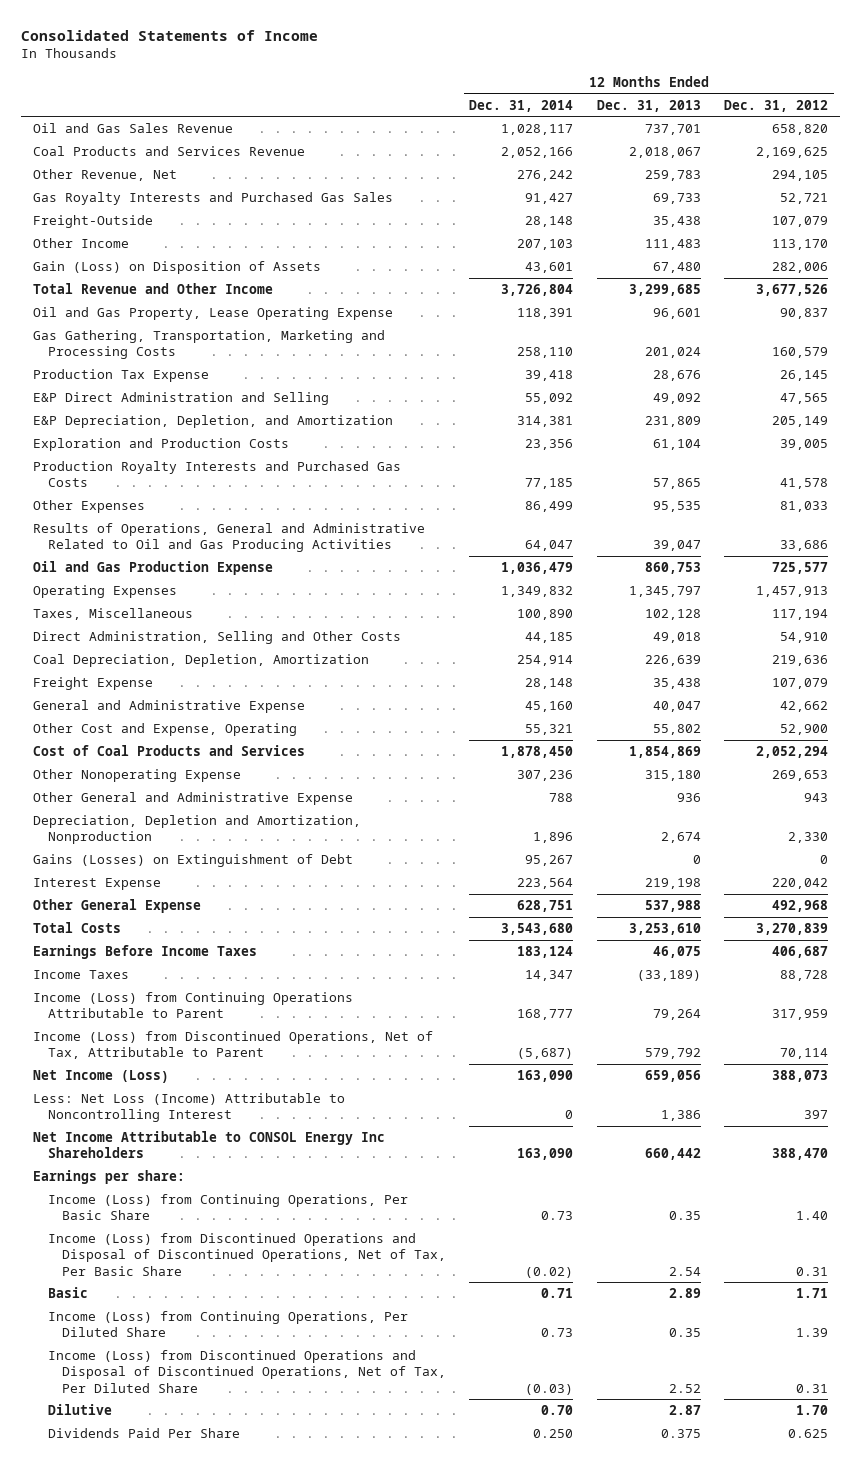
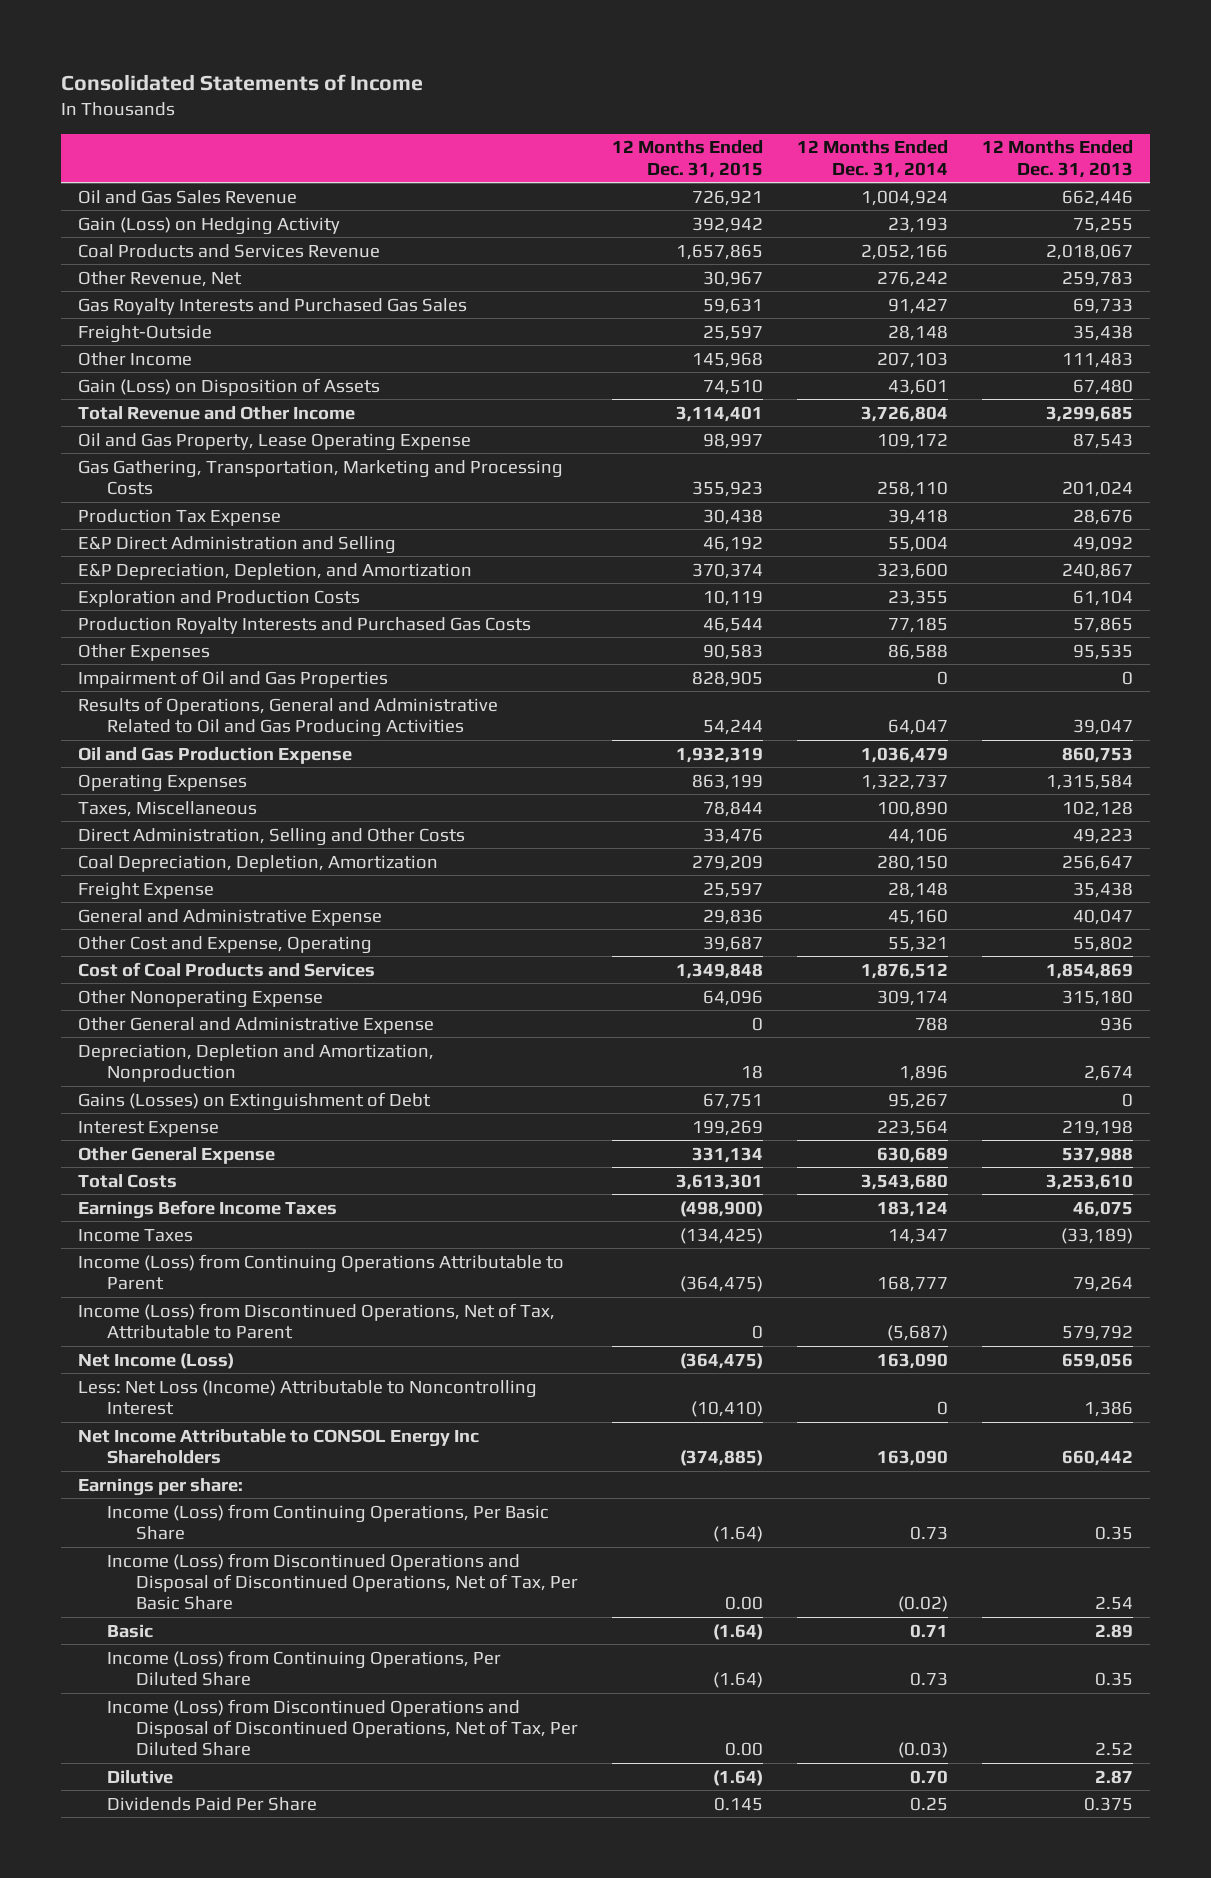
[724,99,829,112] Dec. 31, 2012 -> none
none -> [611,140,763,178] 12 Months Ended Dec. 31, 2015
[501,123,574,135] 1,028,117 -> [861,189,949,206] 1,004,924
[644,123,701,135] 737,701 -> [1062,189,1134,206] 662,446
none -> [78,216,341,235] Gain (Loss) on Hedging Activity
[517,307,574,319] 118,391 -> [877,432,949,449] 109,172
[652,307,701,319] 96,601 -> [1073,432,1134,449] 87,543
[525,392,574,404] 55,092 -> [888,535,949,552] 55,004
[517,415,574,427] 314,381 -> [877,562,949,579] 323,600
[644,415,701,427] 231,809 -> [1062,562,1134,579] 240,867
[525,438,574,450] 23,356 -> [888,589,949,606] 23,355
[525,500,574,512] 86,499 -> [888,643,949,660] 86,588
none -> [78,669,389,688] Impairment of Oil and Gas Properties
[501,585,574,597] 1,349,832 -> [861,773,949,790] 1,322,737
[628,585,701,597] 1,345,797 -> [1046,773,1134,790] 1,315,584
[525,631,574,643] 44,185 -> [888,827,949,844] 44,106
[652,631,701,643] 49,018 -> [1073,827,1134,844] 49,223
[517,654,574,666] 254,914 -> [877,854,949,871] 280,150
[644,654,701,666] 226,639 -> [1062,854,1134,871] 256,647
[501,745,574,758] 1,878,450 -> [861,962,949,979] 1,876,512
[517,769,574,781] 307,236 -> [877,989,949,1006] 309,174
[517,899,574,912] 628,751 -> [877,1146,949,1163] 630,689
[533,1428,574,1438] 0.250 -> [910,1796,949,1811] 0.25

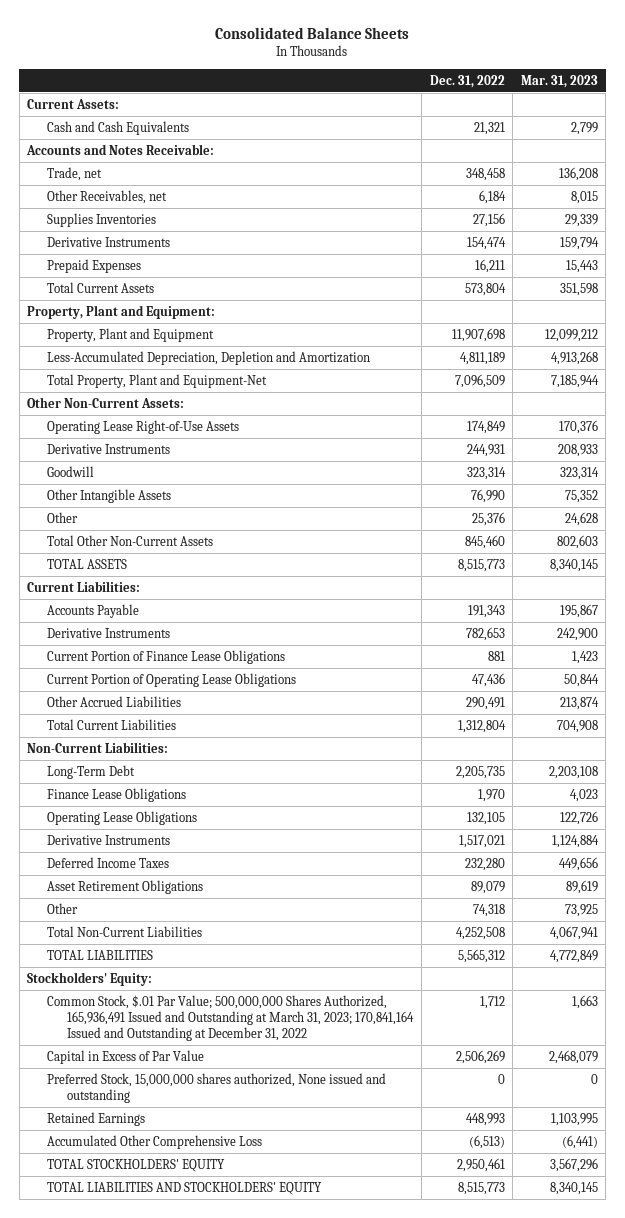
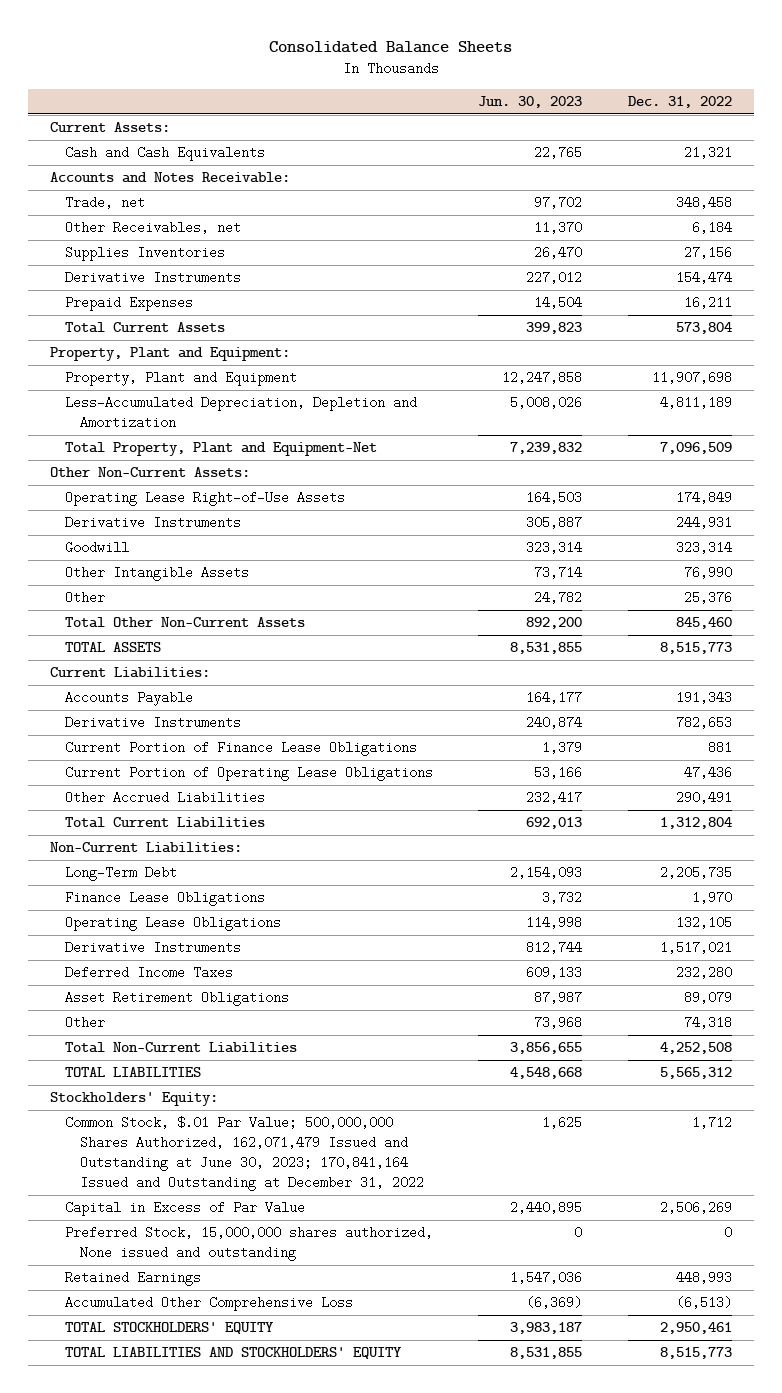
[520,74,598,88] Mar. 31, 2023 -> none
none -> [478,95,583,108] Jun. 30, 2023
[47,994,415,1042] Common Stock, $.01 Par Value; 500,000,000 Shares Authorized, 165,936,491 Issued and Outstanding at March 31, 2023; 170,841,164 Issued and Outstanding at December 31, 2022 -> [65,1116,424,1192] Common Stock, $.01 Par Value; 500,000,000 Shares Authorized, 162,071,479 Issued and Outstanding at June 30, 2023; 170,841,164 Issued and Outstanding at December 31, 2022

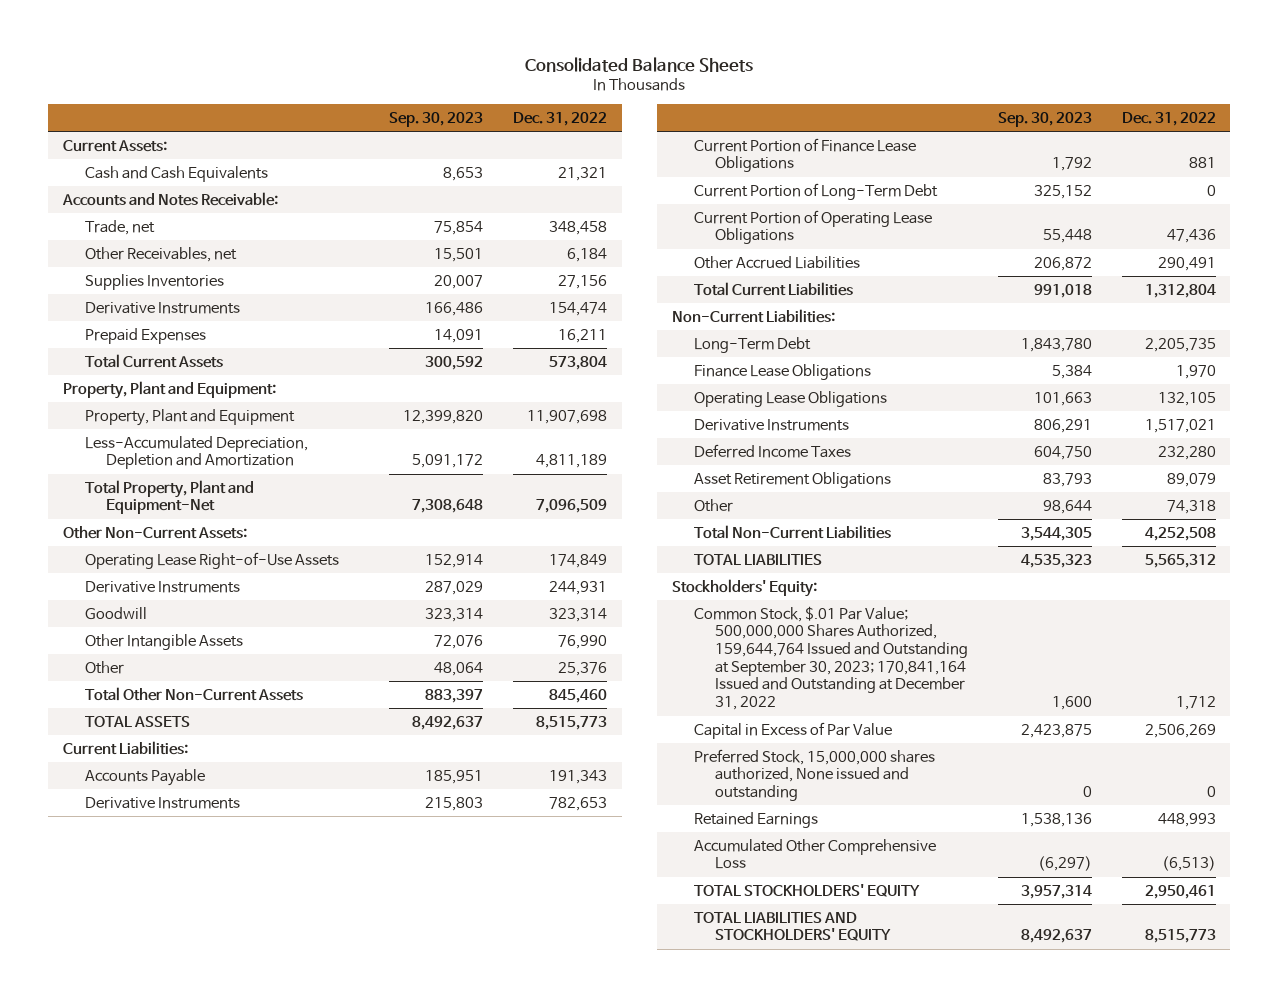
[478,95,583,108] Jun. 30, 2023 -> none
none -> [388,111,483,127] Sep. 30, 2023
none -> [693,182,938,200] Current Portion of Long-Term Debt
[65,1116,424,1192] Common Stock, $.01 Par Value; 500,000,000 Shares Authorized, 162,071,479 Issued and Outstanding at June 30, 2023; 170,841,164 Issued and Outstanding at December 31, 2022 -> [693,605,968,711] Common Stock, $.01 Par Value; 500,000,000 Shares Authorized, 159,644,764 Issued and Outstanding at September 30, 2023; 170,841,164 Issued and Outstanding at December 31, 2022

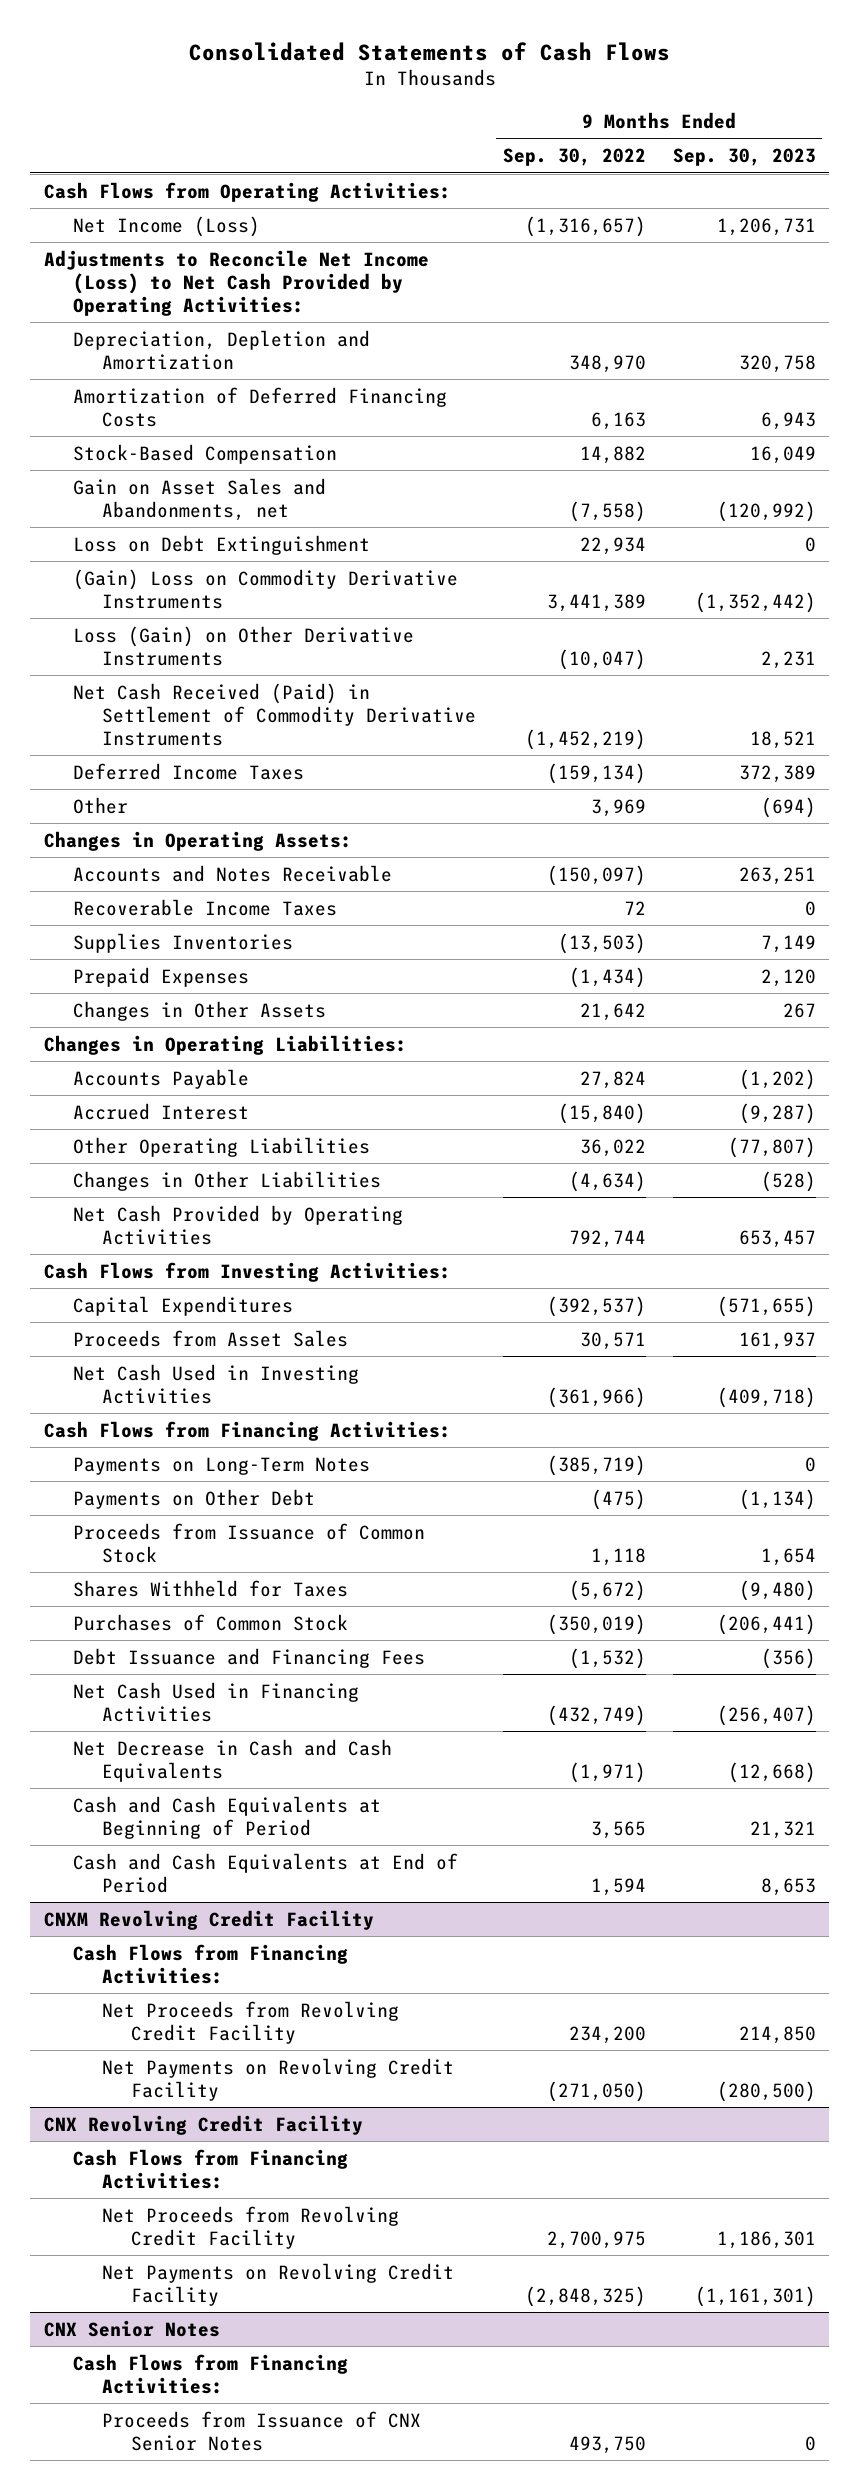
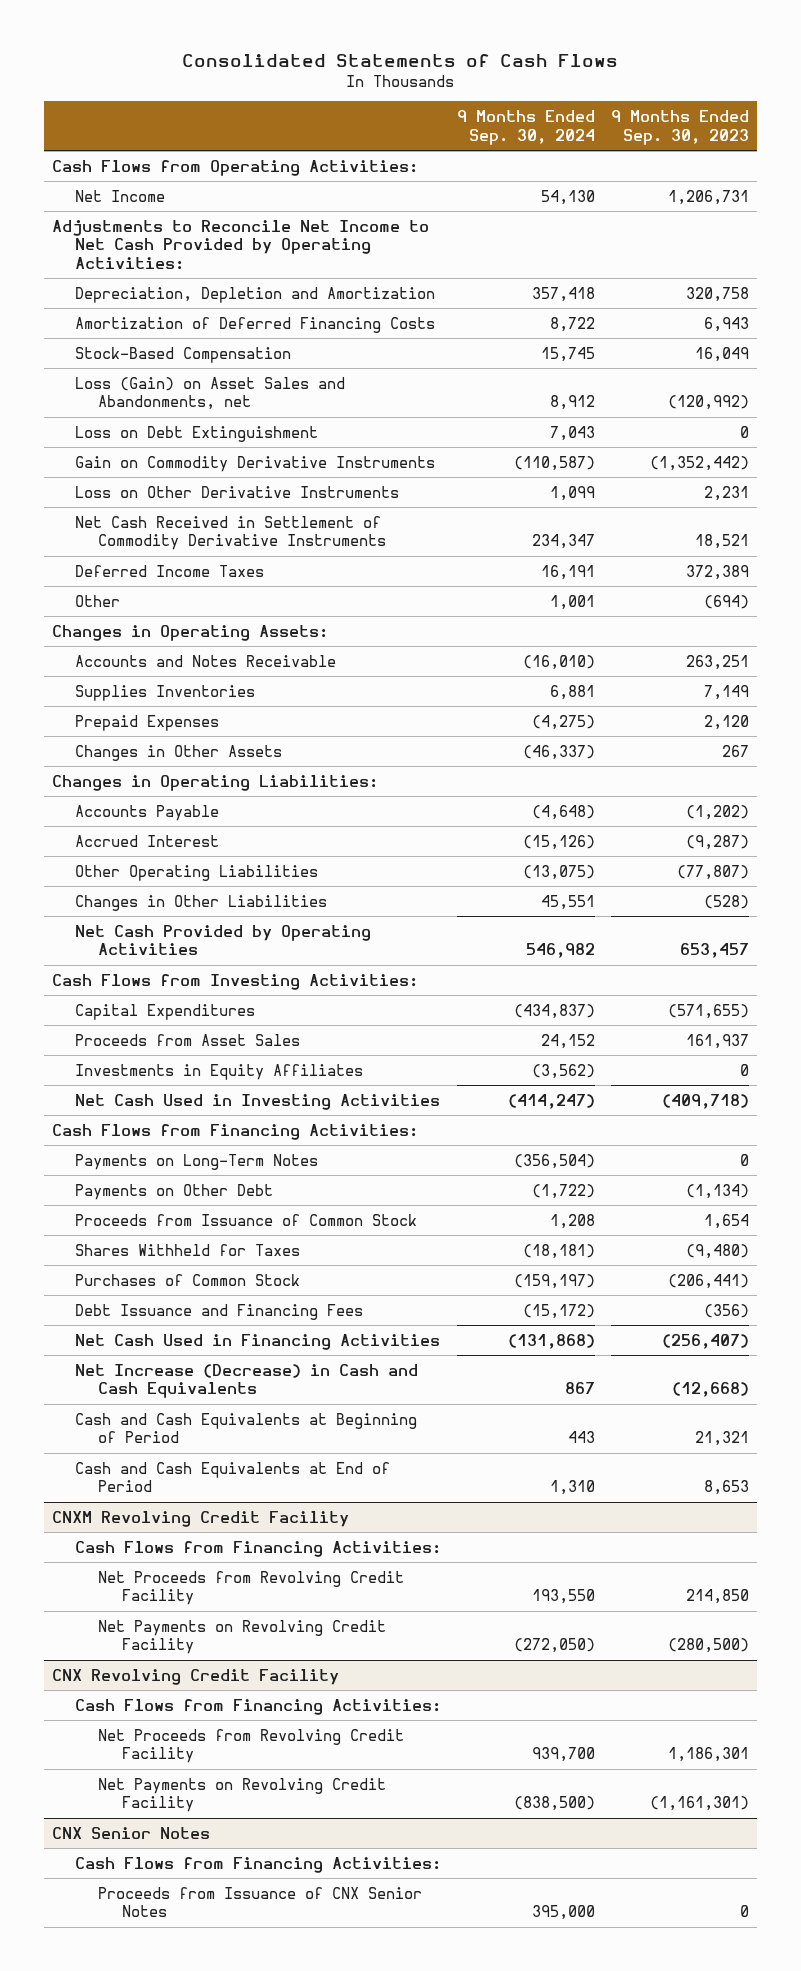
[502,148,646,167] Sep. 30, 2022 -> none
none -> [457,110,596,145] 9 Months Ended Sep. 30, 2024
[72,215,260,237] Net Income (Loss) -> [75,189,166,202] Net Income
[43,249,429,316] Adjustments to Reconcile Net Income (Loss) to Net Cash Provided by Operating Activities: -> [51,219,429,270] Adjustments to Reconcile Net Income to Net Cash Provided by Operating Activities:
[72,477,326,521] Gain on Asset Sales and Abandonments, net -> [75,376,346,411] Loss (Gain) on Asset Sales and Abandonments, net
[72,568,458,609] (Gain) Loss on Commodity Derivative Instruments -> [75,455,436,472] Gain on Commodity Derivative Instruments
[72,625,414,666] Loss (Gain) on Other Derivative Instruments -> [75,485,400,498] Loss on Other Derivative Instruments
[72,682,476,746] Net Cash Received (Paid) in Settlement of Commodity Derivative Instruments -> [75,515,387,551] Net Cash Received in Settlement of Commodity Derivative Instruments
[72,898,337,916] Recoverable Income Taxes -> none
none -> [75,1063,364,1080] Investments in Equity Affiliates
[72,1738,392,1782] Net Decrease in Cash and Cash Equivalents -> [75,1363,419,1399] Net Increase (Decrease) in Cash and Cash Equivalents

